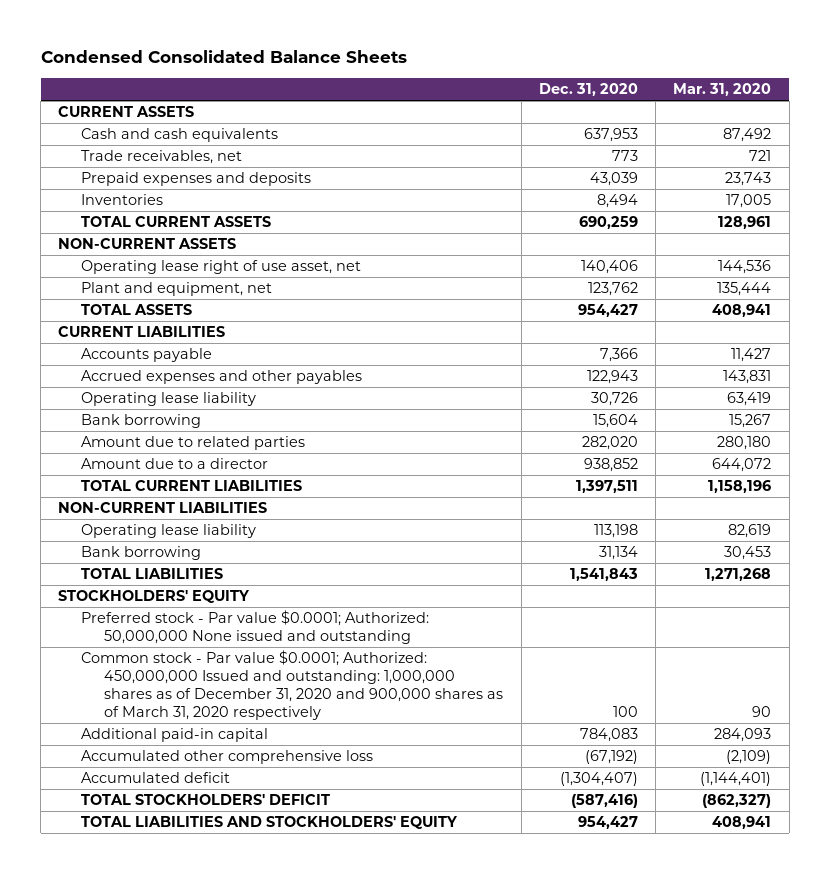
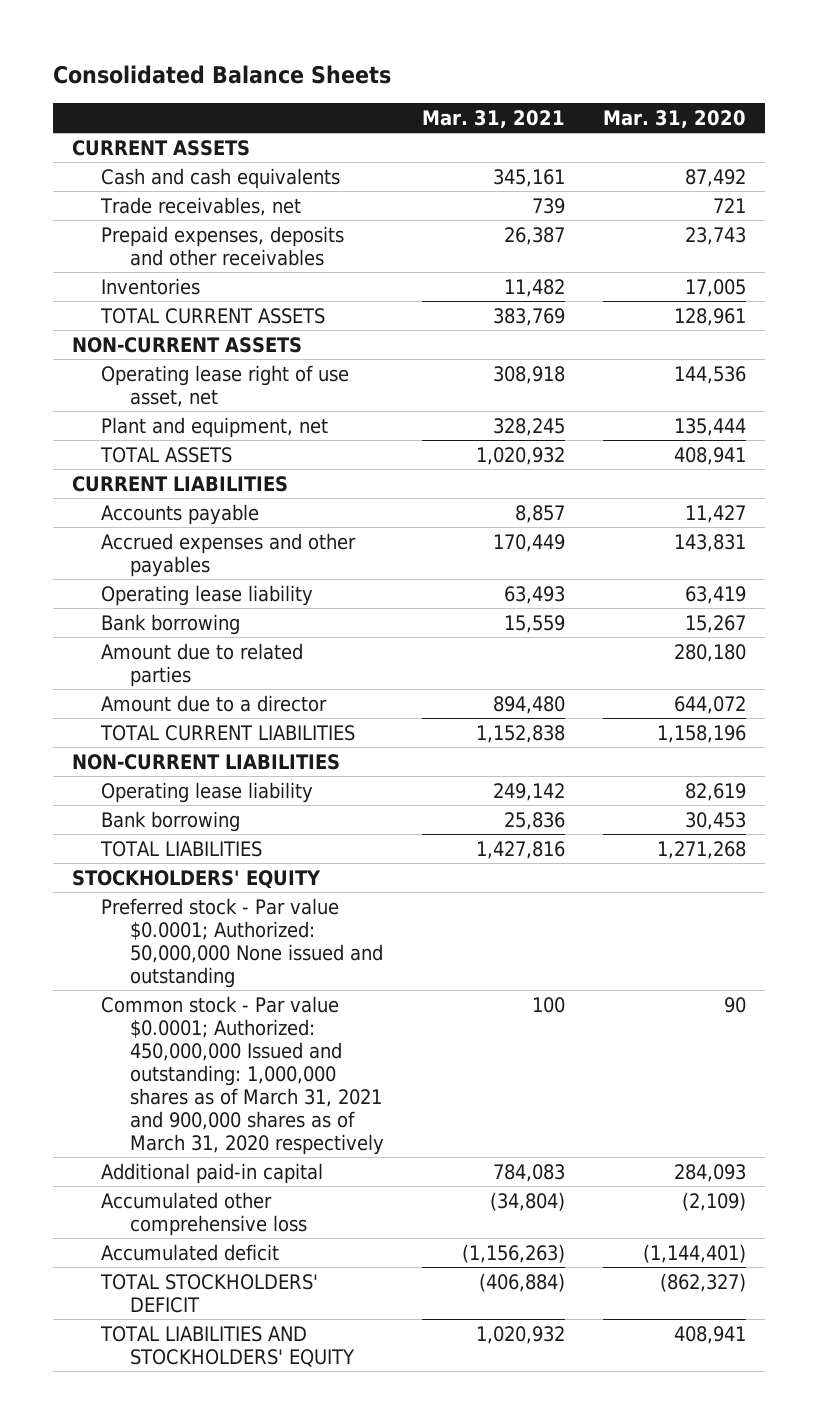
[40,50,407,64] Condensed Consolidated Balance Sheets -> [53,65,392,85] Consolidated Balance Sheets
[538,83,638,97] Dec. 31, 2020 -> none
none -> [422,109,566,128] Mar. 31, 2021
[81,172,312,187] Prepaid expenses and deposits -> [101,225,345,266] Prepaid expenses, deposits and other receivables
[81,650,504,721] Common stock - Par value $0.0001; Authorized: 450,000,000 Issued and outstanding: 1,000,000 shares as of December 31, 2020 and 900,000 shares as of March 31, 2020 respectively -> [101,995,385,1155] Common stock - Par value $0.0001; Authorized: 450,000,000 Issued and outstanding: 1,000,000 shares as of March 31, 2021 and 900,000 shares as of March 31, 2020 respectively

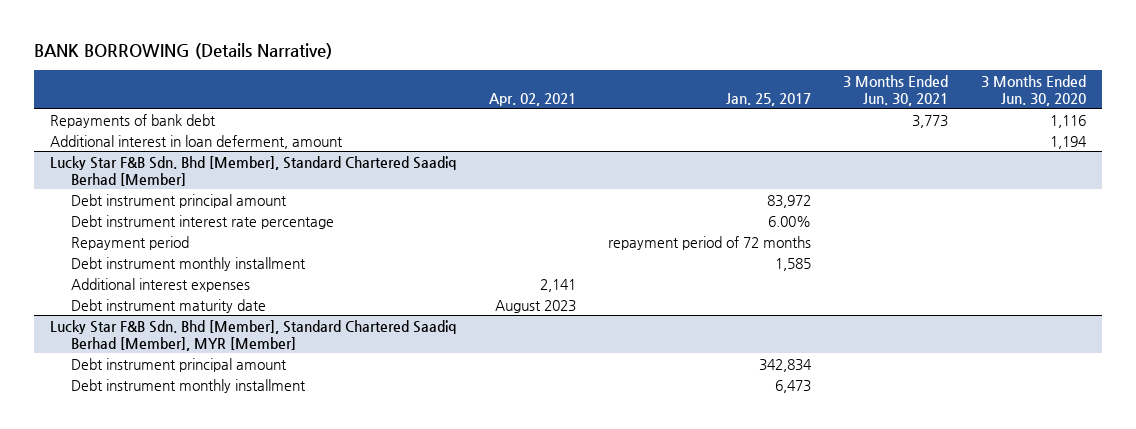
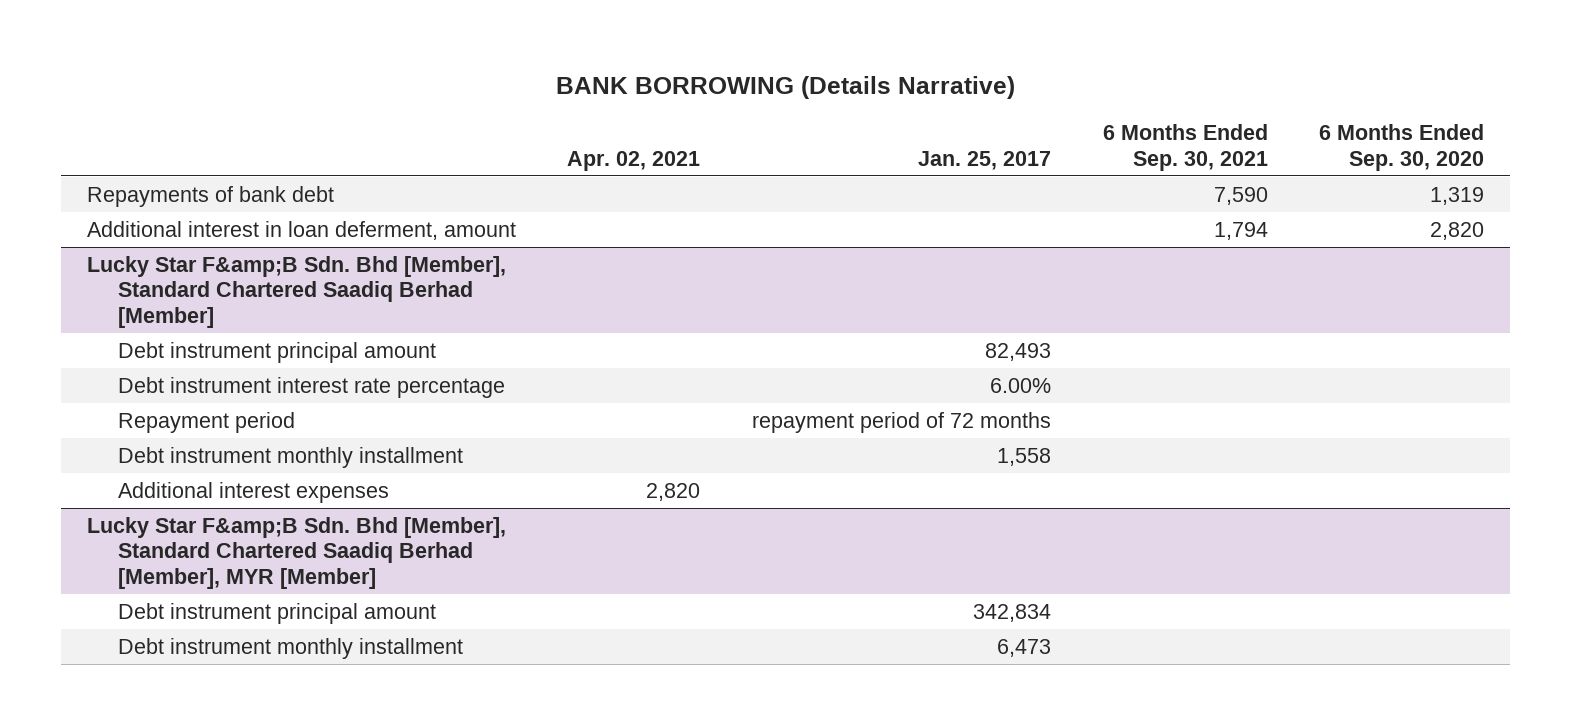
[843,74,949,106] 3 Months Ended Jun. 30, 2021 -> none
[980,74,1086,106] 3 Months Ended Jun. 30, 2020 -> none
none -> [1102,124,1268,171] 6 Months Ended Sep. 30, 2021
none -> [1319,124,1485,171] 6 Months Ended Sep. 30, 2020
[50,155,457,186] Lucky Star F&B Sdn. Bhd [Member], Standard Chartered Saadiq Berhad [Member] -> [86,255,506,328] Lucky Star F&amp;B Sdn. Bhd [Member], Standard Chartered Saadiq Berhad [Member]
[766,194,811,208] 83,972 -> [985,342,1052,361] 82,493
[71,298,267,313] Debt instrument maturity date -> none
[774,257,811,271] 1,585 -> [997,447,1052,466] 1,558
[539,278,576,292] 2,141 -> [646,482,701,501] 2,820
[50,319,457,351] Lucky Star F&B Sdn. Bhd [Member], Standard Chartered Saadiq Berhad [Member], MYR [Member] -> [86,516,506,589] Lucky Star F&amp;B Sdn. Bhd [Member], Standard Chartered Saadiq Berhad [Member], MYR [Member]

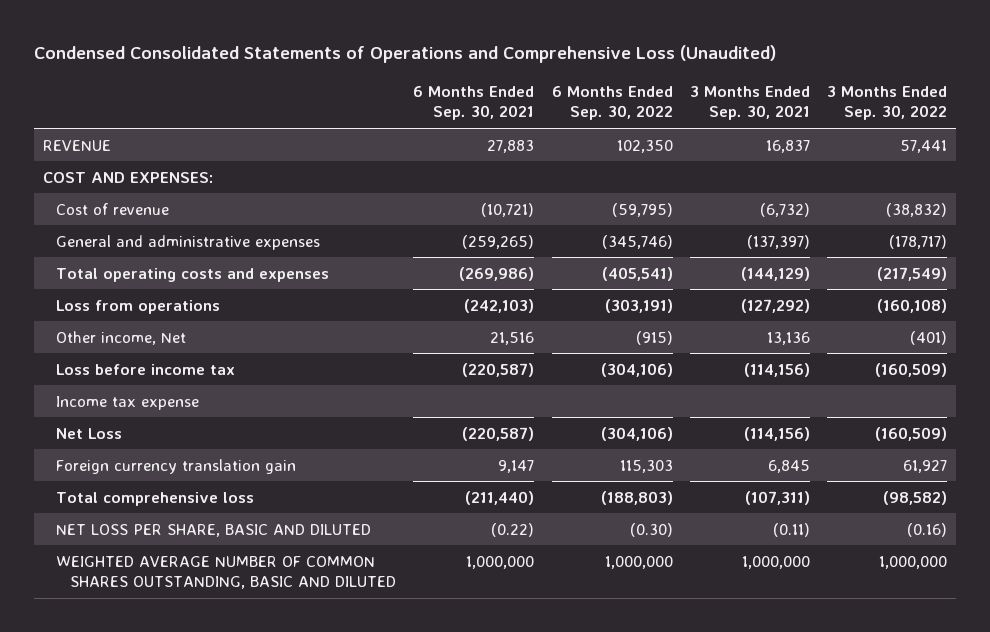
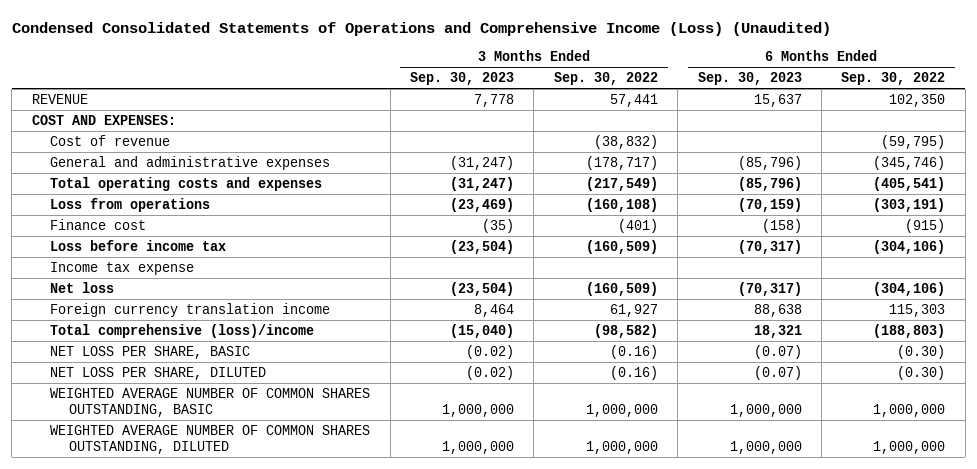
[33,45,776,64] Condensed Consolidated Statements of Operations and Comprehensive Loss (Unaudited) -> [11,21,831,36] Condensed Consolidated Statements of Operations and Comprehensive Income (Loss) (Unaudited)
[413,86,535,121] 6 Months Ended Sep. 30, 2021 -> none
[689,86,810,121] 3 Months Ended Sep. 30, 2021 -> none
none -> [410,72,515,86] Sep. 30, 2023
none -> [697,72,802,86] Sep. 30, 2023
[56,330,187,345] Other income, Net -> [50,218,147,230] Finance cost
[56,427,123,439] Net Loss -> [50,281,115,293] Net loss
[56,458,297,474] Foreign currency translation gain -> [50,302,331,317] Foreign currency translation income
[56,491,255,506] Total comprehensive loss -> [50,323,315,338] Total comprehensive (loss)/income
[56,523,372,537] NET LOSS PER SHARE, BASIC AND DILUTED -> [50,345,251,359] NET LOSS PER SHARE, BASIC
none -> [50,366,267,380] NET LOSS PER SHARE, DILUTED
[56,555,396,590] WEIGHTED AVERAGE NUMBER OF COMMON SHARES OUTSTANDING, BASIC AND DILUTED -> [50,387,371,417] WEIGHTED AVERAGE NUMBER OF COMMON SHARES OUTSTANDING, BASIC
none -> [50,424,371,454] WEIGHTED AVERAGE NUMBER OF COMMON SHARES OUTSTANDING, DILUTED

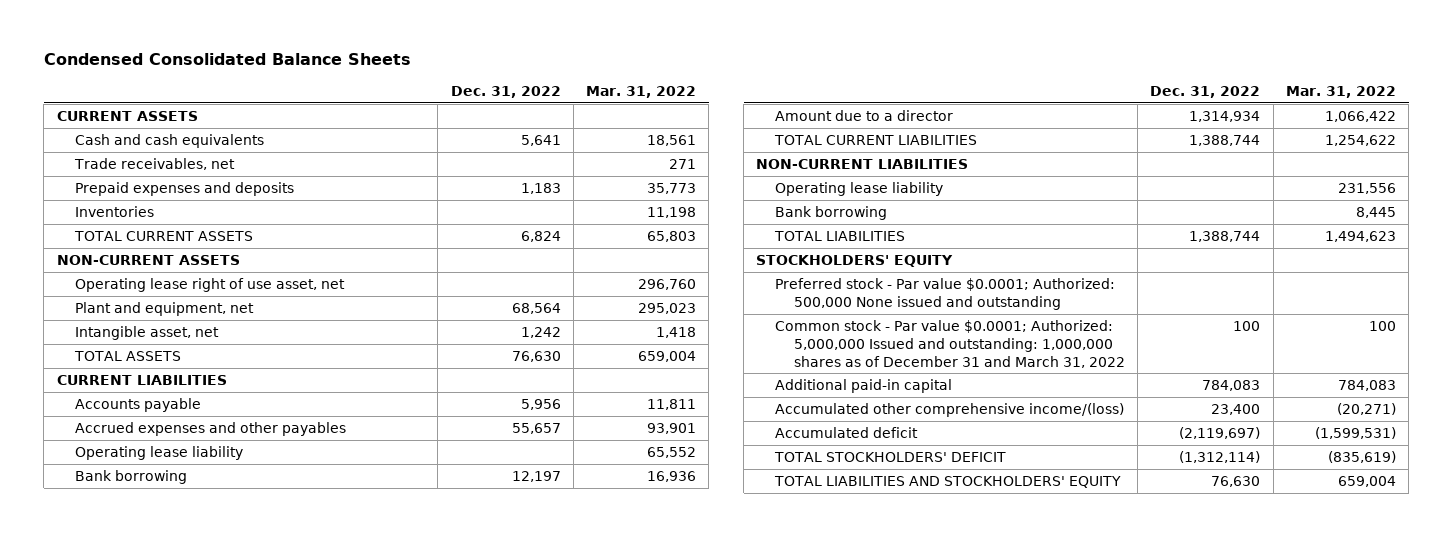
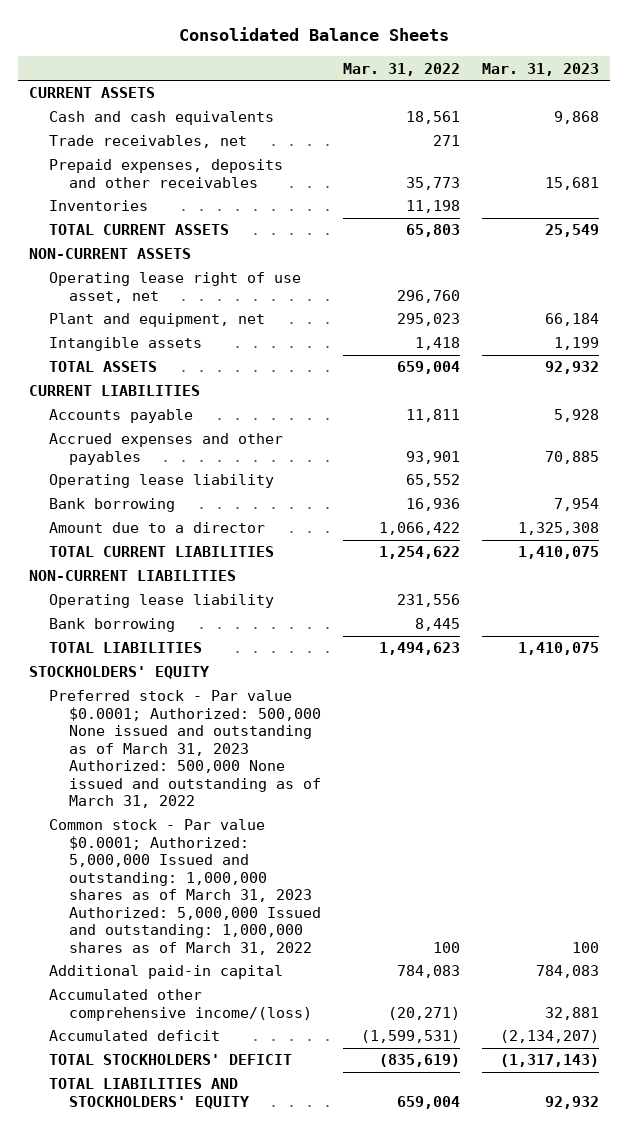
[43,53,411,66] Condensed Consolidated Balance Sheets -> [179,27,450,42] Consolidated Balance Sheets
[450,86,561,99] Dec. 31, 2022 -> none
none -> [481,62,599,76] Mar. 31, 2023
[75,181,295,196] Prepaid expenses and deposits -> [49,159,284,188] Prepaid expenses, deposits and other receivables
[75,325,220,340] Intangible asset, net -> [49,337,203,352] Intangible assets
[775,277,1116,310] Preferred stock - Par value $0.0001; Authorized: 500,000 None issued and outstanding -> [49,690,322,809] Preferred stock - Par value $0.0001; Authorized: 500,000 None issued and outstanding as of March 31, 2023 Authorized: 500,000 None issued and outstanding as of March 31, 2022
[775,319,1125,368] Common stock - Par value $0.0001; Authorized: 5,000,000 Issued and outstanding: 1,000,000 shares as of December 31 and March 31, 2022 -> [49,819,322,955] Common stock - Par value $0.0001; Authorized: 5,000,000 Issued and outstanding: 1,000,000 shares as of March 31, 2023 Authorized: 5,000,000 Issued and outstanding: 1,000,000 shares as of March 31, 2022

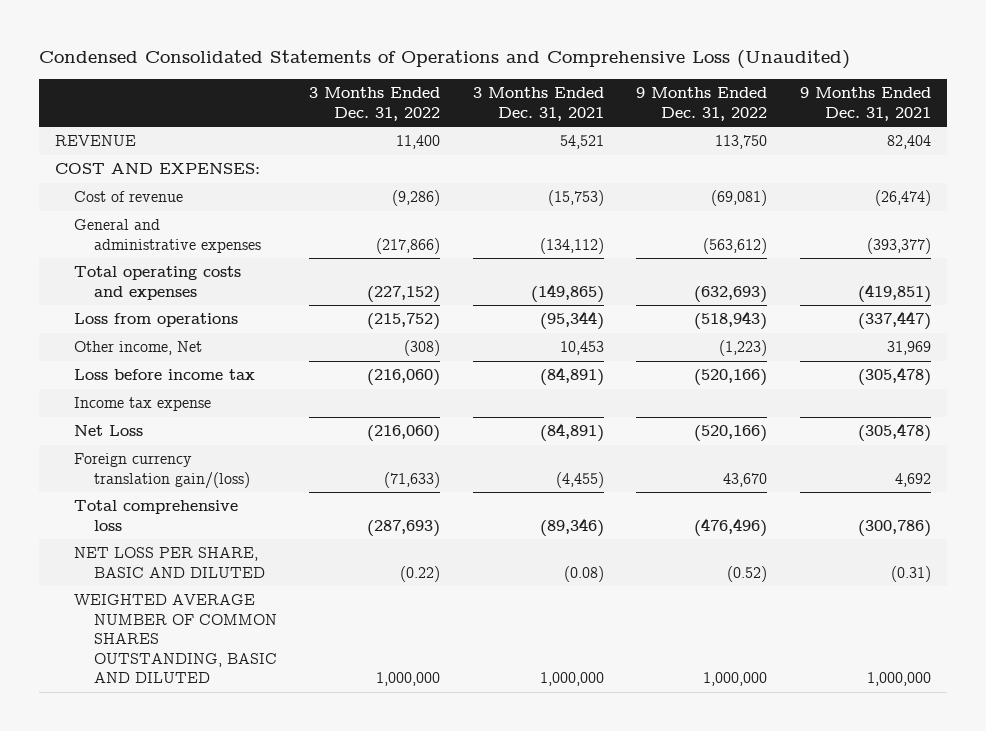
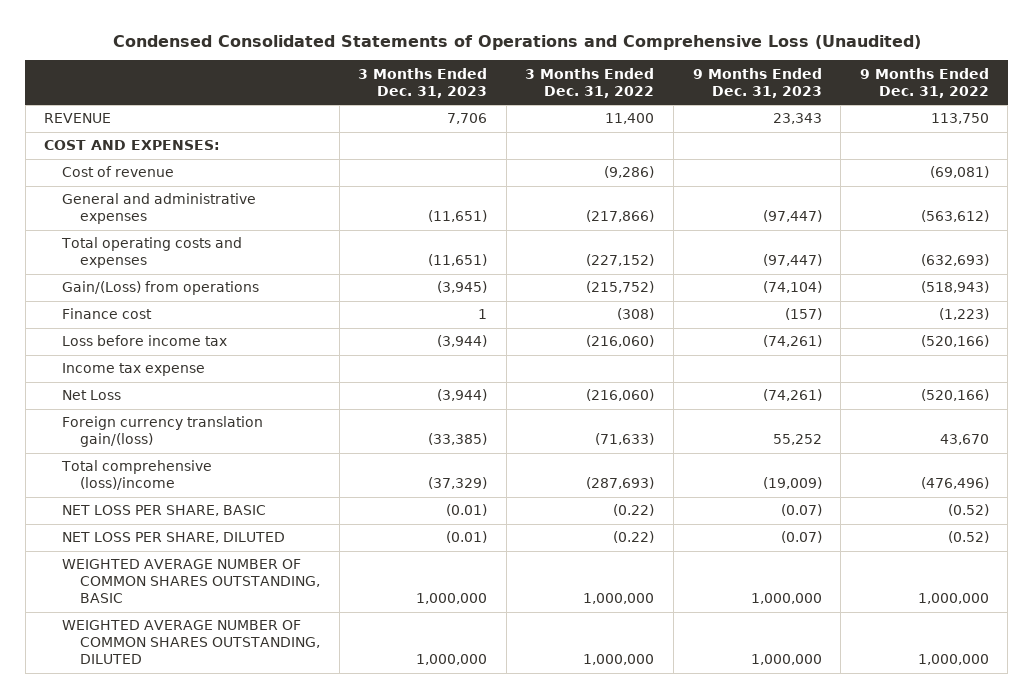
[472,87,604,121] 3 Months Ended Dec. 31, 2021 -> none
[799,87,931,121] 9 Months Ended Dec. 31, 2021 -> none
none -> [358,67,488,98] 3 Months Ended Dec. 31, 2023
none -> [692,67,822,98] 9 Months Ended Dec. 31, 2023
[74,313,239,328] Loss from operations -> [62,281,260,296] Gain/(Loss) from operations
[74,341,203,356] Other income, Net -> [62,308,153,320] Finance cost
[74,500,239,531] Total comprehensive loss -> [61,460,213,491] Total comprehensive (loss)/income
[74,547,265,578] NET LOSS PER SHARE, BASIC AND DILUTED -> [62,505,267,517] NET LOSS PER SHARE, BASIC
none -> [62,532,286,544] NET LOSS PER SHARE, DILUTED
[74,594,277,684] WEIGHTED AVERAGE NUMBER OF COMMON SHARES OUTSTANDING, BASIC AND DILUTED -> [62,559,321,604] WEIGHTED AVERAGE NUMBER OF COMMON SHARES OUTSTANDING, BASIC
none -> [62,620,321,665] WEIGHTED AVERAGE NUMBER OF COMMON SHARES OUTSTANDING, DILUTED

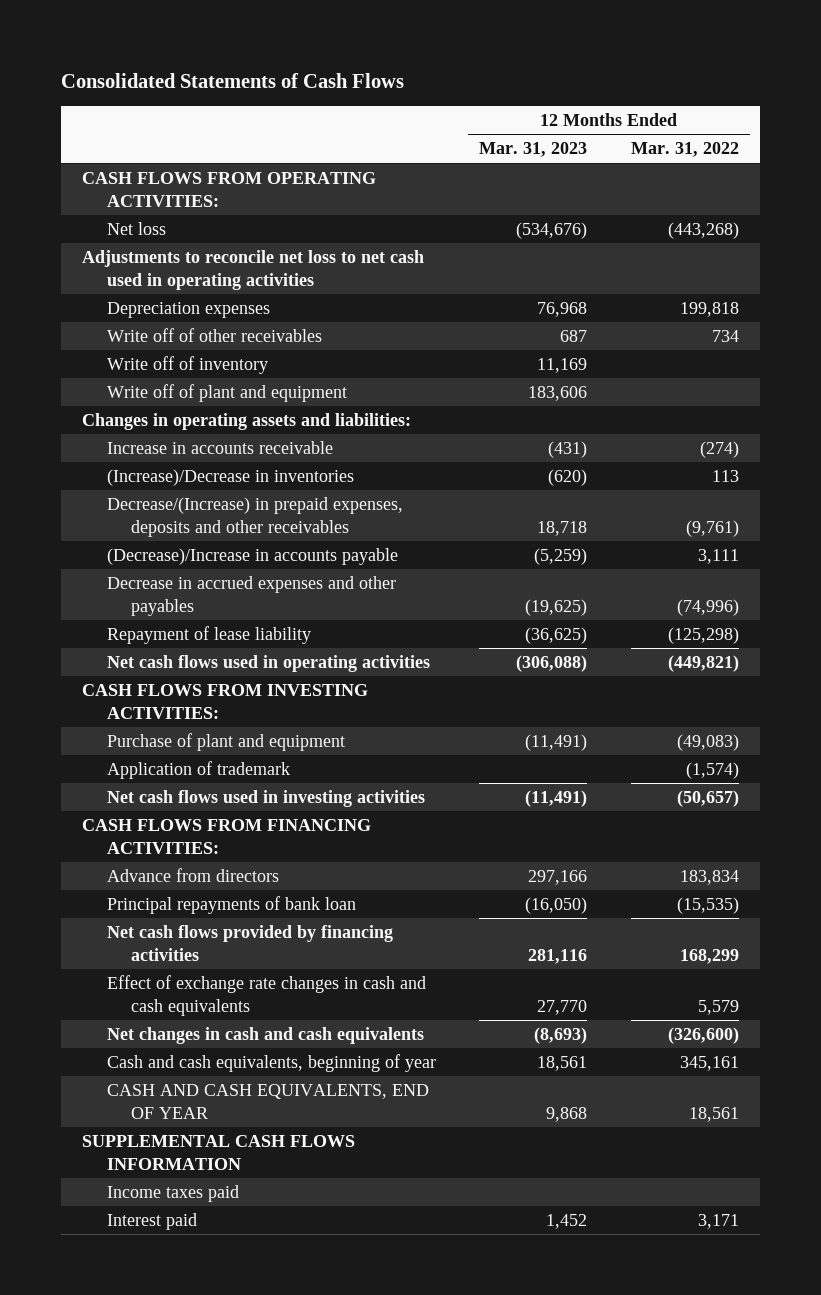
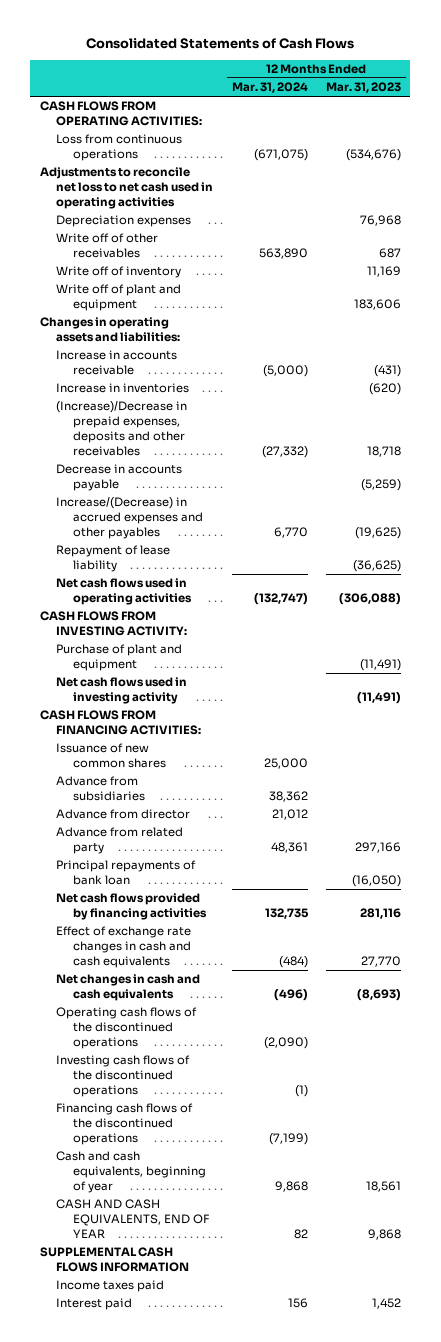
[630,142,739,158] Mar. 31, 2022 -> none
none -> [231,82,308,94] Mar. 31, 2024
[106,221,166,235] Net loss -> [56,134,183,162] Loss from continuous operations
[106,468,354,486] (Increase)/Decrease in inventories -> [56,383,190,394] Increase in inventories
[106,496,403,537] Decrease/(Increase) in prepaid expenses, deposits and other receivables -> [56,401,188,456] (Increase)/Decrease in prepaid expenses, deposits and other receivables
[106,547,398,565] (Decrease)/Increase in accounts payable -> [56,464,183,492] Decrease in accounts payable
[106,575,396,616] Decrease in accrued expenses and other payables -> [56,497,204,539] Increase/(Decrease) in accrued expenses and other payables
[82,683,369,719] CASH FLOWS FROM INVESTING ACTIVITIES: -> [39,611,188,637] CASH FLOWS FROM INVESTING ACTIVITY:
[106,760,290,779] Application of trademark -> none
[106,789,425,807] Net cash flows used in investing activities -> [56,677,188,705] Net cash flows used in investing activity
none -> [56,743,167,769] Issuance of new common shares
none -> [56,776,146,802] Advance from subsidiaries
none -> [56,809,191,820] Advance from director
[106,867,279,882] Advance from directors -> [56,827,184,855] Advance from related party
none -> [56,1007,198,1049] Operating cash flows of the discontinued operations
none -> [56,1055,191,1097] Investing cash flows of the discontinued operations
none -> [56,1103,194,1145] Financing cash flows of the discontinued operations

